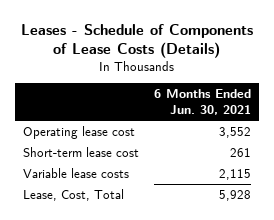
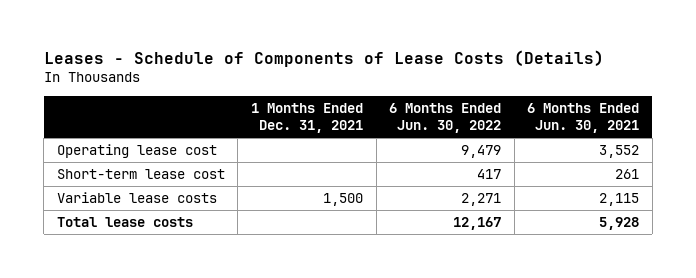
none -> [250,102,363,133] 1 Months Ended Dec. 31, 2021
none -> [389,102,502,133] 6 Months Ended Jun. 30, 2022
[22,188,124,201] Lease, Cost, Total -> [56,216,193,227] Total lease costs

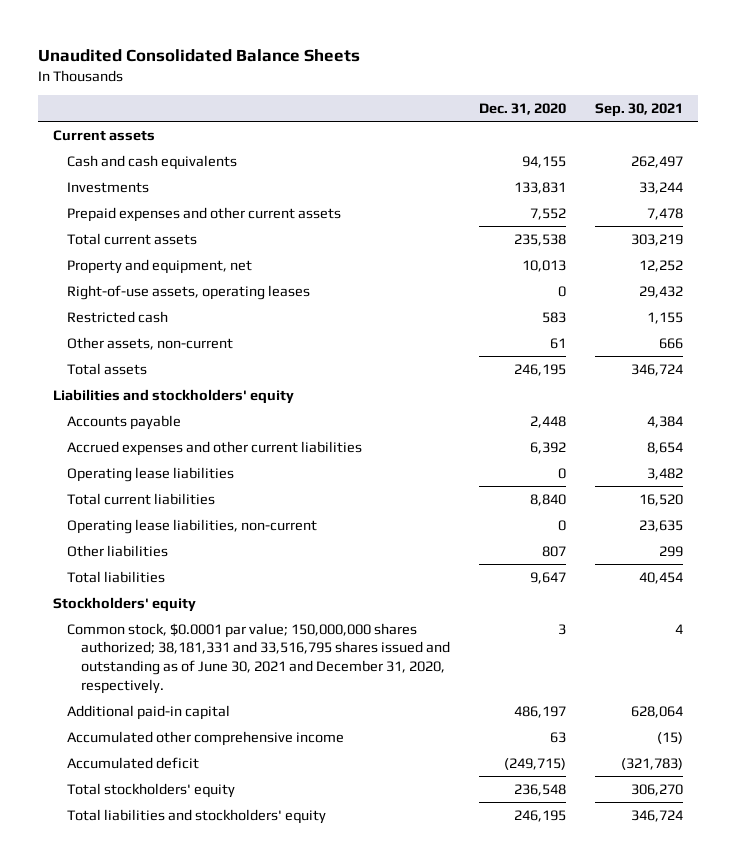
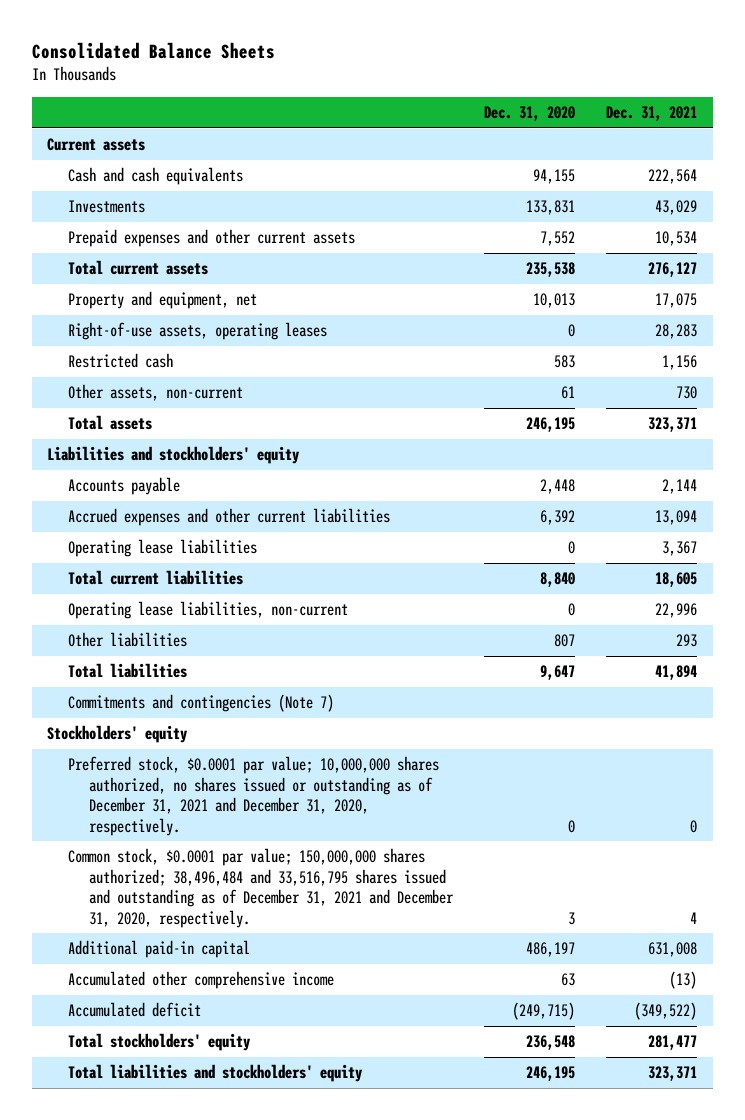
[38,48,361,62] Unaudited Consolidated Balance Sheets -> [31,41,275,59] Consolidated Balance Sheets
[595,102,684,117] Sep. 30, 2021 -> none
none -> [606,105,698,121] Dec. 31, 2021
none -> [68,694,335,713] Commitments and contingencies (Note 7)
none -> [68,756,440,836] Preferred stock, $0.0001 par value; 10,000,000 shares authorized, no shares issued or outstanding as of December 31, 2021 and December 31, 2020, respectively.
[67,622,451,695] Common stock, $0.0001 par value; 150,000,000 shares authorized; 38,181,331 and 33,516,795 shares issued and outstanding as of June 30, 2021 and December 31, 2020, respectively. -> [68,848,455,928] Common stock, $0.0001 par value; 150,000,000 shares authorized; 38,496,484 and 33,516,795 shares issued and outstanding as of December 31, 2021 and December 31, 2020, respectively.

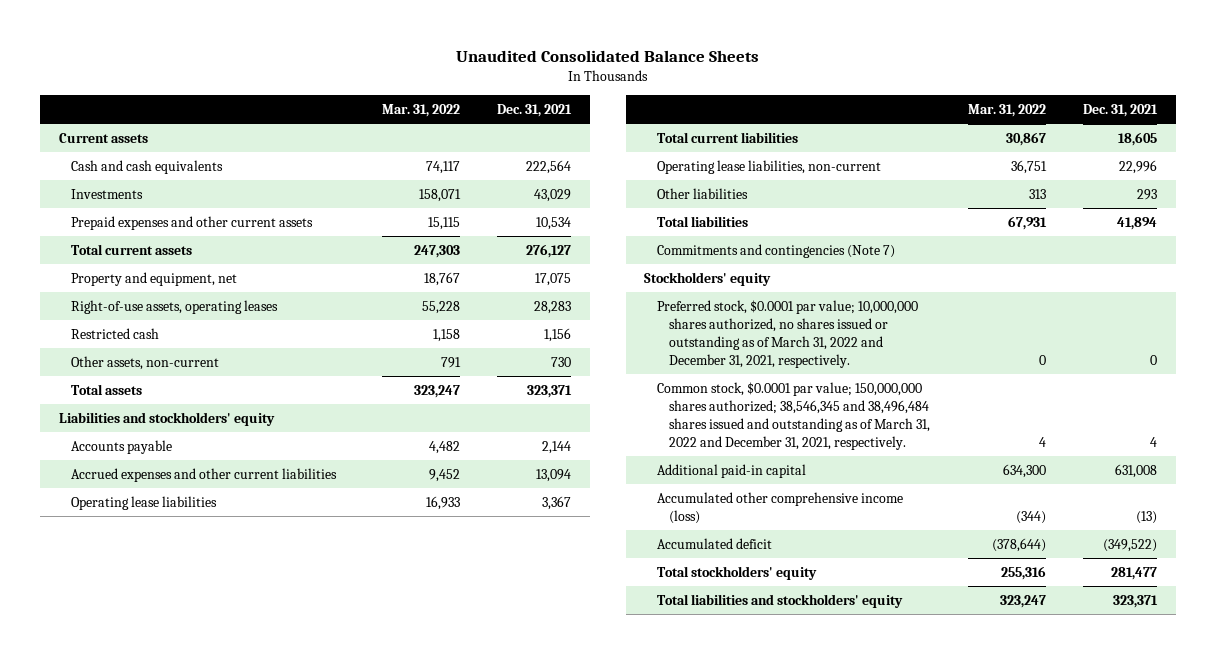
[31,41,275,59] Consolidated Balance Sheets -> [455,49,759,62] Unaudited Consolidated Balance Sheets
[484,105,576,121] Dec. 31, 2020 -> none
none -> [381,103,460,117] Mar. 31, 2022
[68,756,440,836] Preferred stock, $0.0001 par value; 10,000,000 shares authorized, no shares issued or outstanding as of December 31, 2021 and December 31, 2020, respectively. -> [656,299,918,369] Preferred stock, $0.0001 par value; 10,000,000 shares authorized, no shares issued or outstanding as of March 31, 2022 and December 31, 2021, respectively.
[68,848,455,928] Common stock, $0.0001 par value; 150,000,000 shares authorized; 38,496,484 and 33,516,795 shares issued and outstanding as of December 31, 2021 and December 31, 2020, respectively. -> [656,381,931,451] Common stock, $0.0001 par value; 150,000,000 shares authorized; 38,546,345 and 38,496,484 shares issued and outstanding as of March 31, 2022 and December 31, 2021, respectively.
[68,971,335,990] Accumulated other comprehensive income -> [656,491,903,524] Accumulated other comprehensive income (loss)

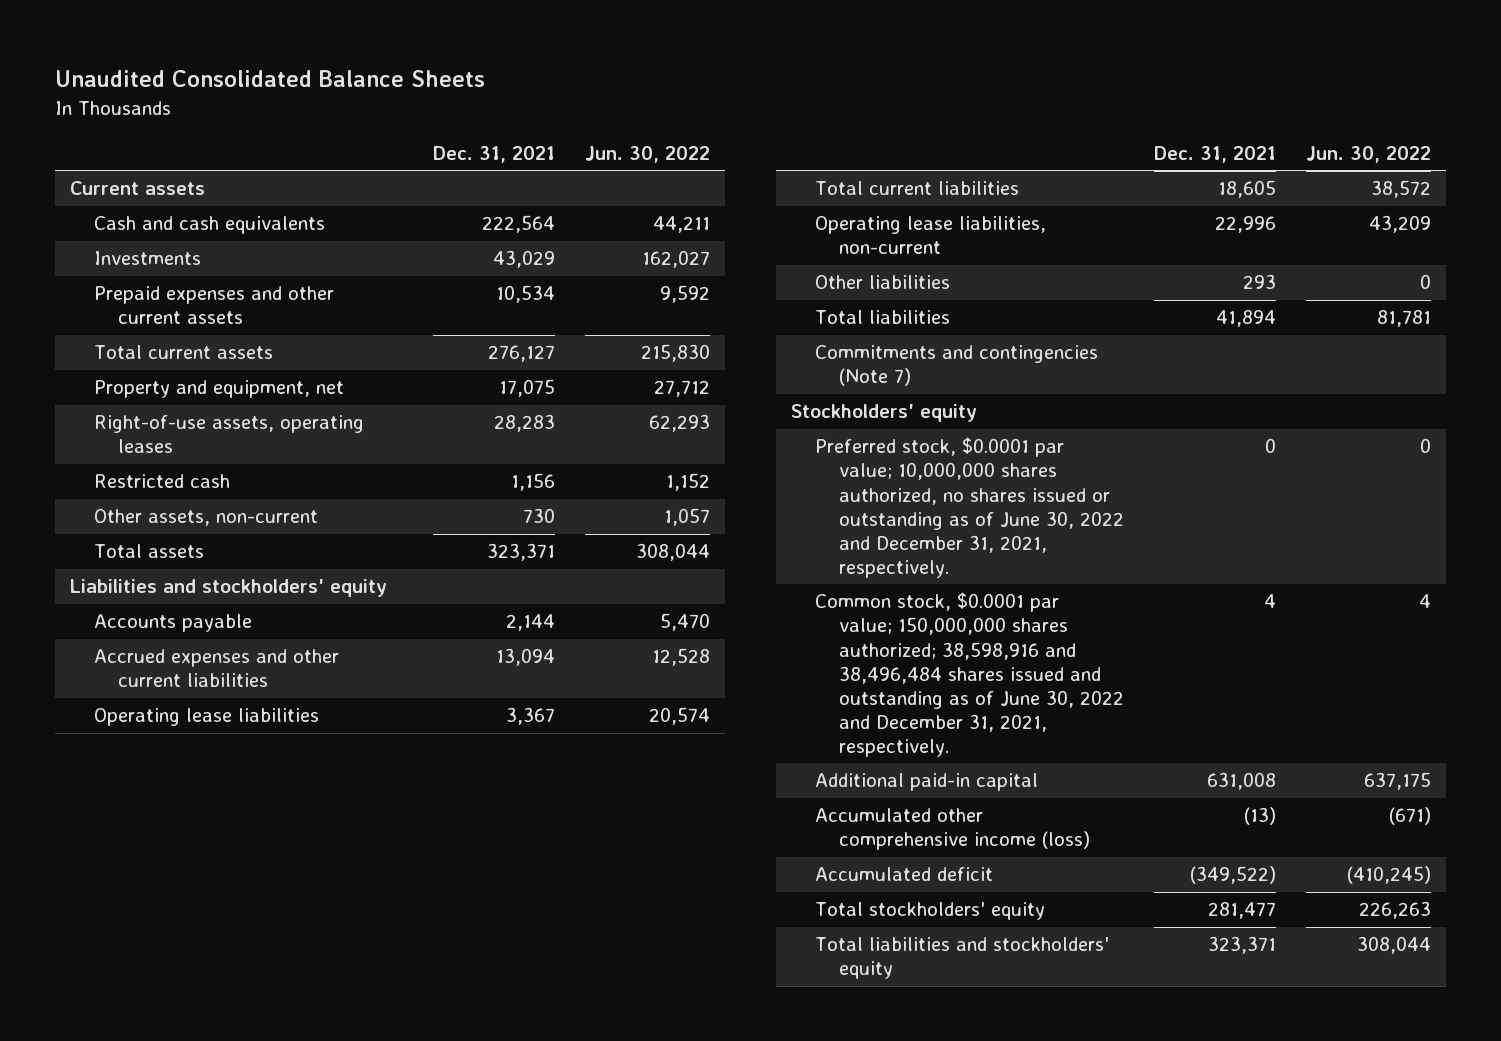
[381,103,460,117] Mar. 31, 2022 -> none
none -> [584,145,710,163] Jun. 30, 2022
[656,299,918,369] Preferred stock, $0.0001 par value; 10,000,000 shares authorized, no shares issued or outstanding as of March 31, 2022 and December 31, 2021, respectively. -> [815,437,1125,578] Preferred stock, $0.0001 par value; 10,000,000 shares authorized, no shares issued or outstanding as of June 30, 2022 and December 31, 2021, respectively.
[656,381,931,451] Common stock, $0.0001 par value; 150,000,000 shares authorized; 38,546,345 and 38,496,484 shares issued and outstanding as of March 31, 2022 and December 31, 2021, respectively. -> [815,592,1125,758] Common stock, $0.0001 par value; 150,000,000 shares authorized; 38,598,916 and 38,496,484 shares issued and outstanding as of June 30, 2022 and December 31, 2021, respectively.

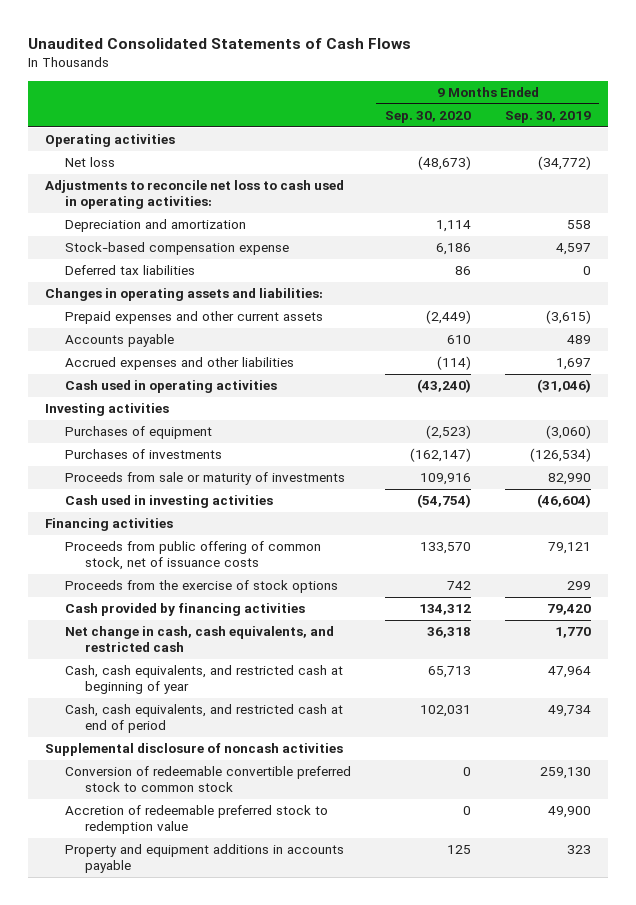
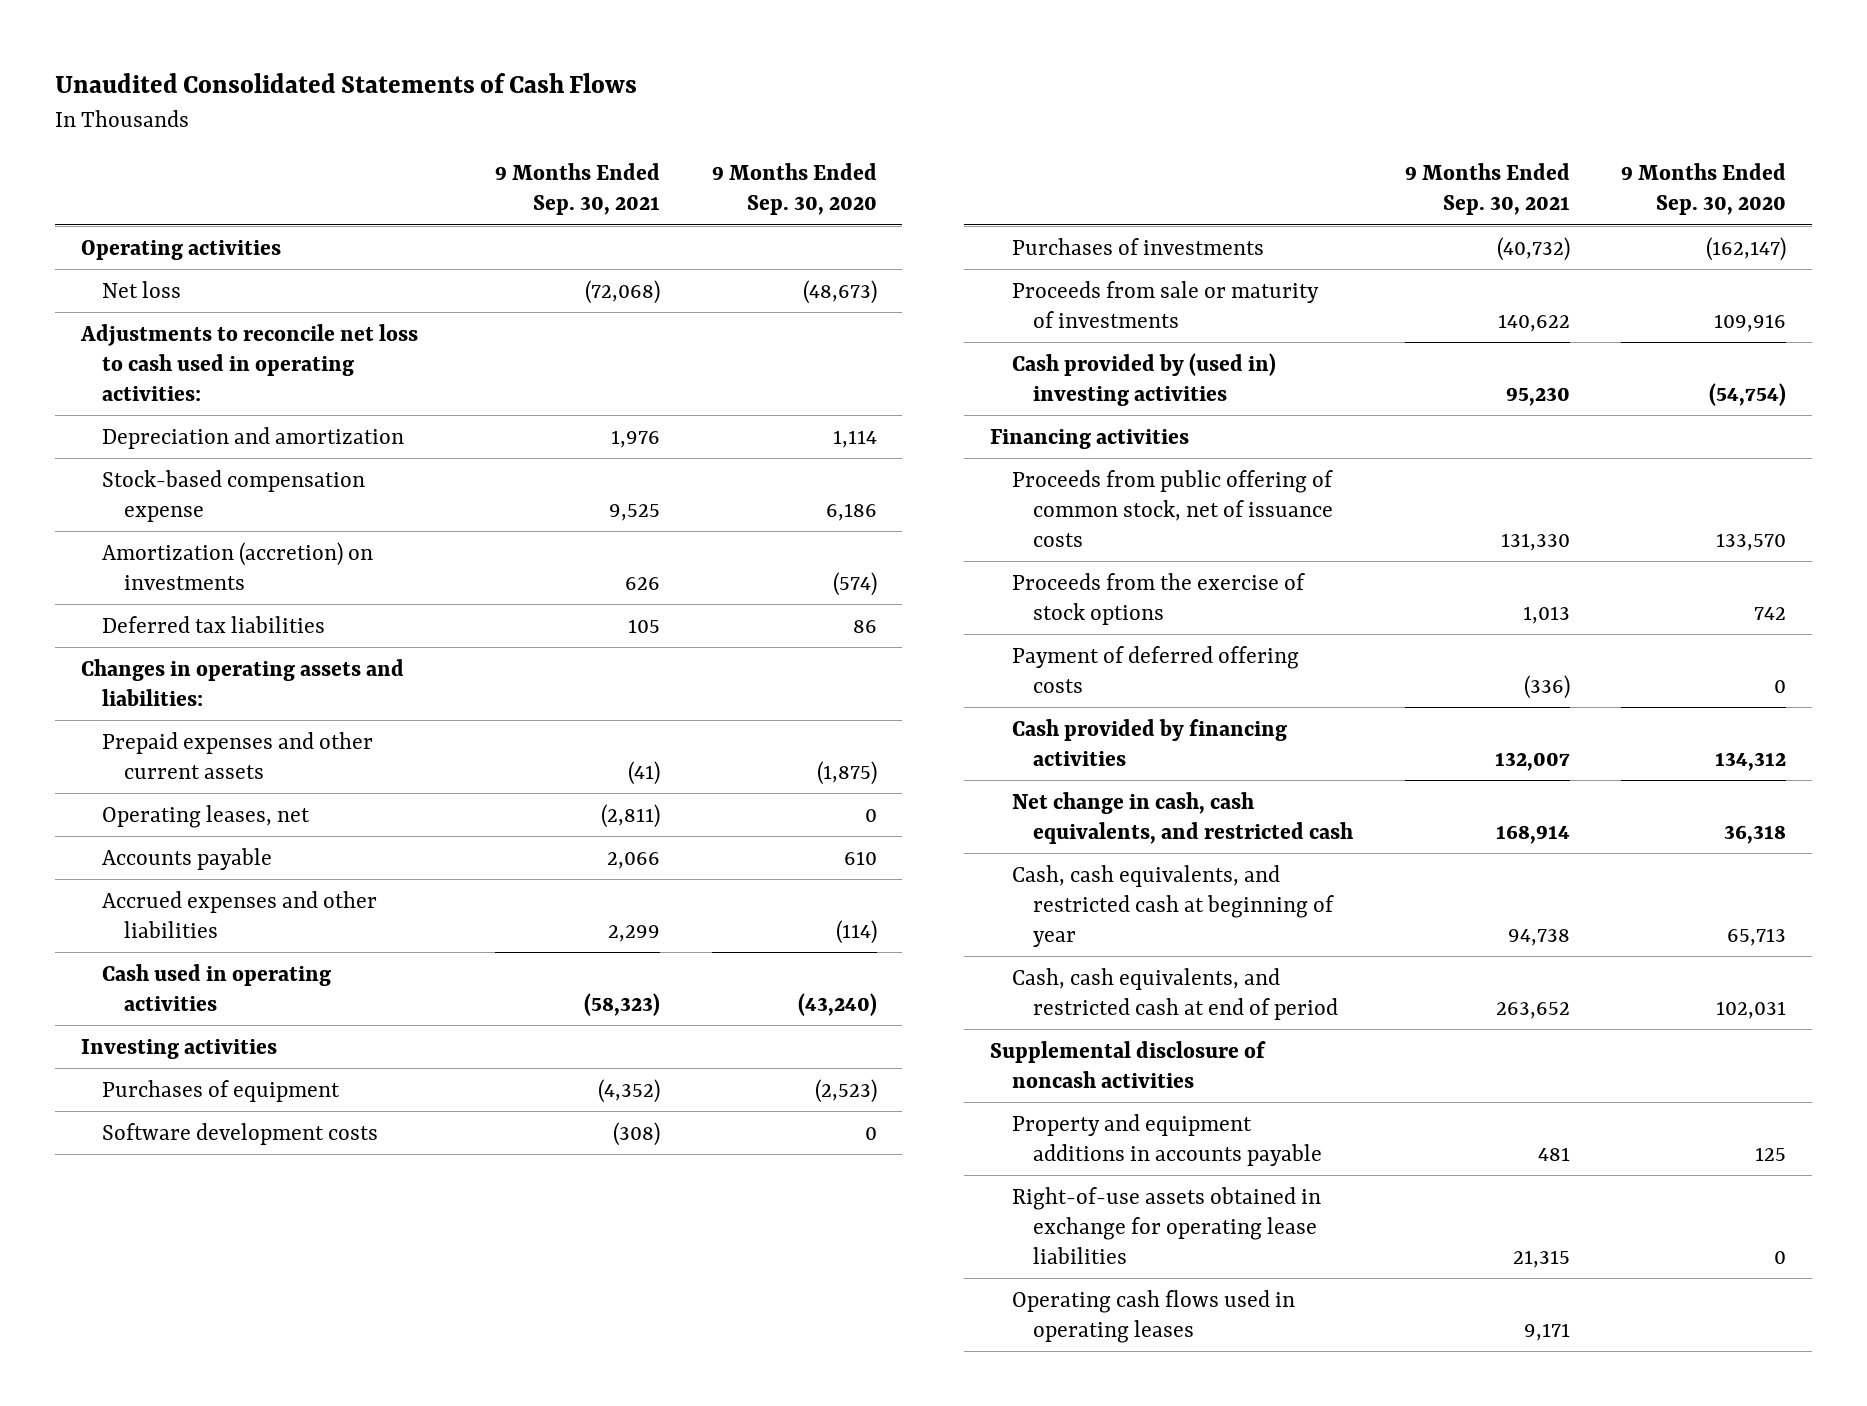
[504,110,591,123] Sep. 30, 2019 -> none
none -> [495,163,661,216] 9 Months Ended Sep. 30, 2021
none -> [102,541,374,590] Amortization (accretion) on investments
[425,310,471,325] (2,449) -> [816,760,877,785] (1,875)
none -> [102,804,311,828] Operating leases, net
none -> [102,1122,379,1145] Software development costs
[64,495,273,509] Cash used in investing activities -> [1011,352,1276,406] Cash provided by (used in) investing activities
none -> [1011,645,1299,693] Payment of deferred offering costs
[64,766,351,792] Conversion of redeemable convertible preferred stock to common stock -> none
[64,805,328,834] Accretion of redeemable preferred stock to redemption value -> none
none -> [1011,1186,1321,1264] Right-of-use assets obtained in exchange for operating lease liabilities
none -> [1011,1289,1295,1343] Operating cash flows used in operating leases

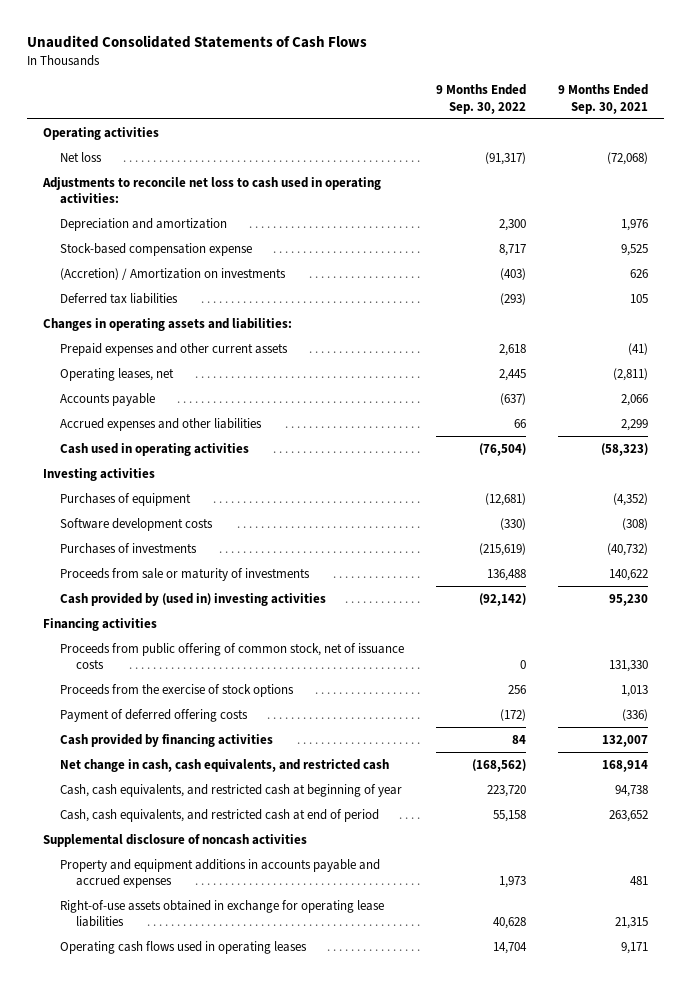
[711,163,877,216] 9 Months Ended Sep. 30, 2020 -> none
none -> [435,84,526,114] 9 Months Ended Sep. 30, 2022
[102,541,374,590] Amortization (accretion) on investments -> [59,267,286,280] (Accretion) / Amortization on investments
[1011,1113,1323,1166] Property and equipment additions in accounts payable -> [59,858,380,889] Property and equipment additions in accounts payable and accrued expenses

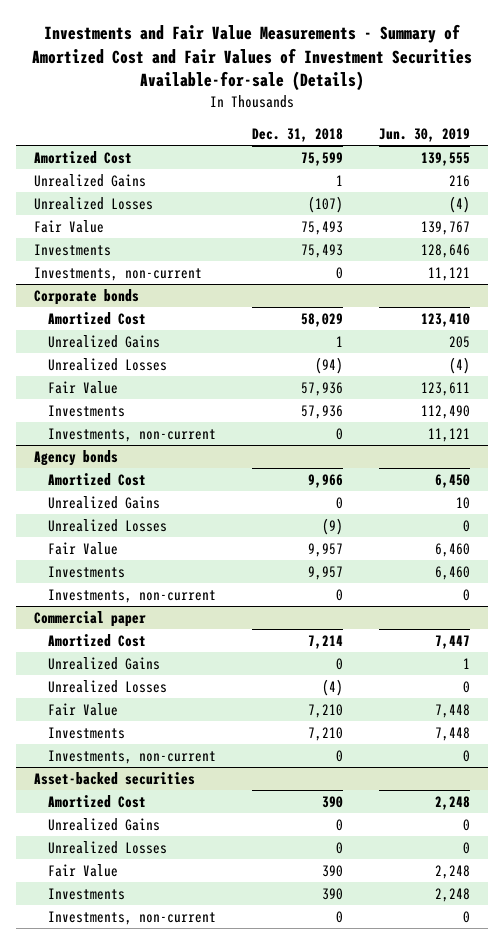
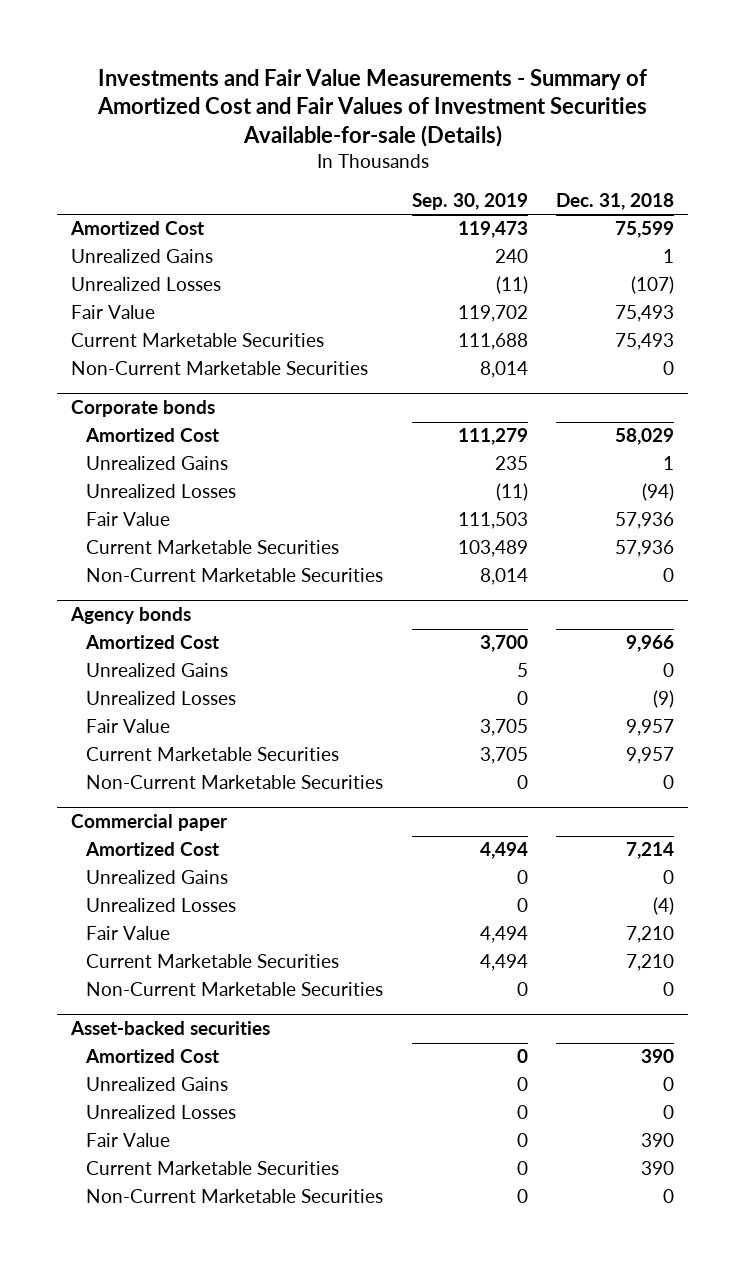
[378,127,470,142] Jun. 30, 2019 -> none
none -> [411,192,528,210] Sep. 30, 2019
[33,243,111,256] Investments -> [71,333,325,348] Current Marketable Securities
[33,266,202,281] Investments, non-current -> [71,361,369,376] Non-Current Marketable Securities
[47,404,125,417] Investments -> [86,540,340,555] Current Marketable Securities
[47,427,216,442] Investments, non-current -> [86,568,384,583] Non-Current Marketable Securities
[47,565,125,578] Investments -> [86,747,340,762] Current Marketable Securities
[47,588,216,603] Investments, non-current -> [86,775,384,790] Non-Current Marketable Securities
[47,726,125,739] Investments -> [86,954,340,969] Current Marketable Securities
[47,749,216,764] Investments, non-current -> [86,982,384,997] Non-Current Marketable Securities
[47,887,125,900] Investments -> [86,1161,340,1176] Current Marketable Securities
[47,910,216,925] Investments, non-current -> [86,1189,384,1204] Non-Current Marketable Securities

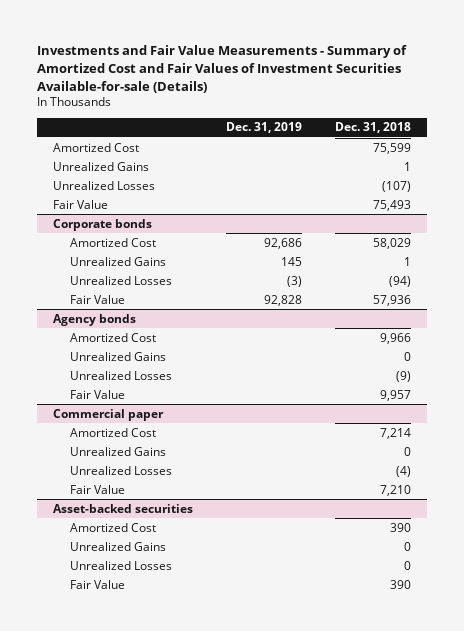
[411,192,528,210] Sep. 30, 2019 -> none
none -> [226,122,303,134] Dec. 31, 2019
[71,333,325,348] Current Marketable Securities -> none
[71,361,369,376] Non-Current Marketable Securities -> none
[86,540,340,555] Current Marketable Securities -> none
[86,568,384,583] Non-Current Marketable Securities -> none
[86,747,340,762] Current Marketable Securities -> none
[86,775,384,790] Non-Current Marketable Securities -> none
[86,954,340,969] Current Marketable Securities -> none
[86,982,384,997] Non-Current Marketable Securities -> none
[86,1161,340,1176] Current Marketable Securities -> none
[86,1189,384,1204] Non-Current Marketable Securities -> none

